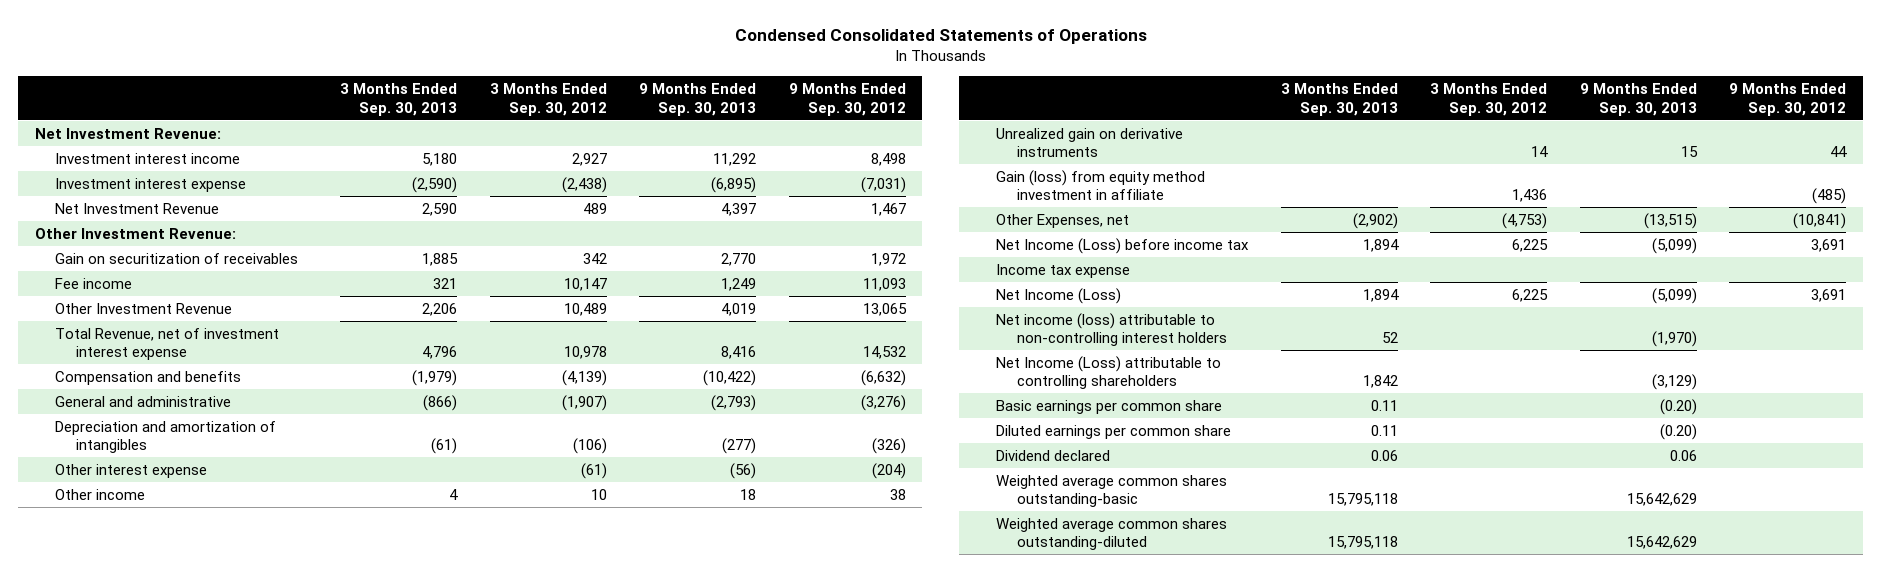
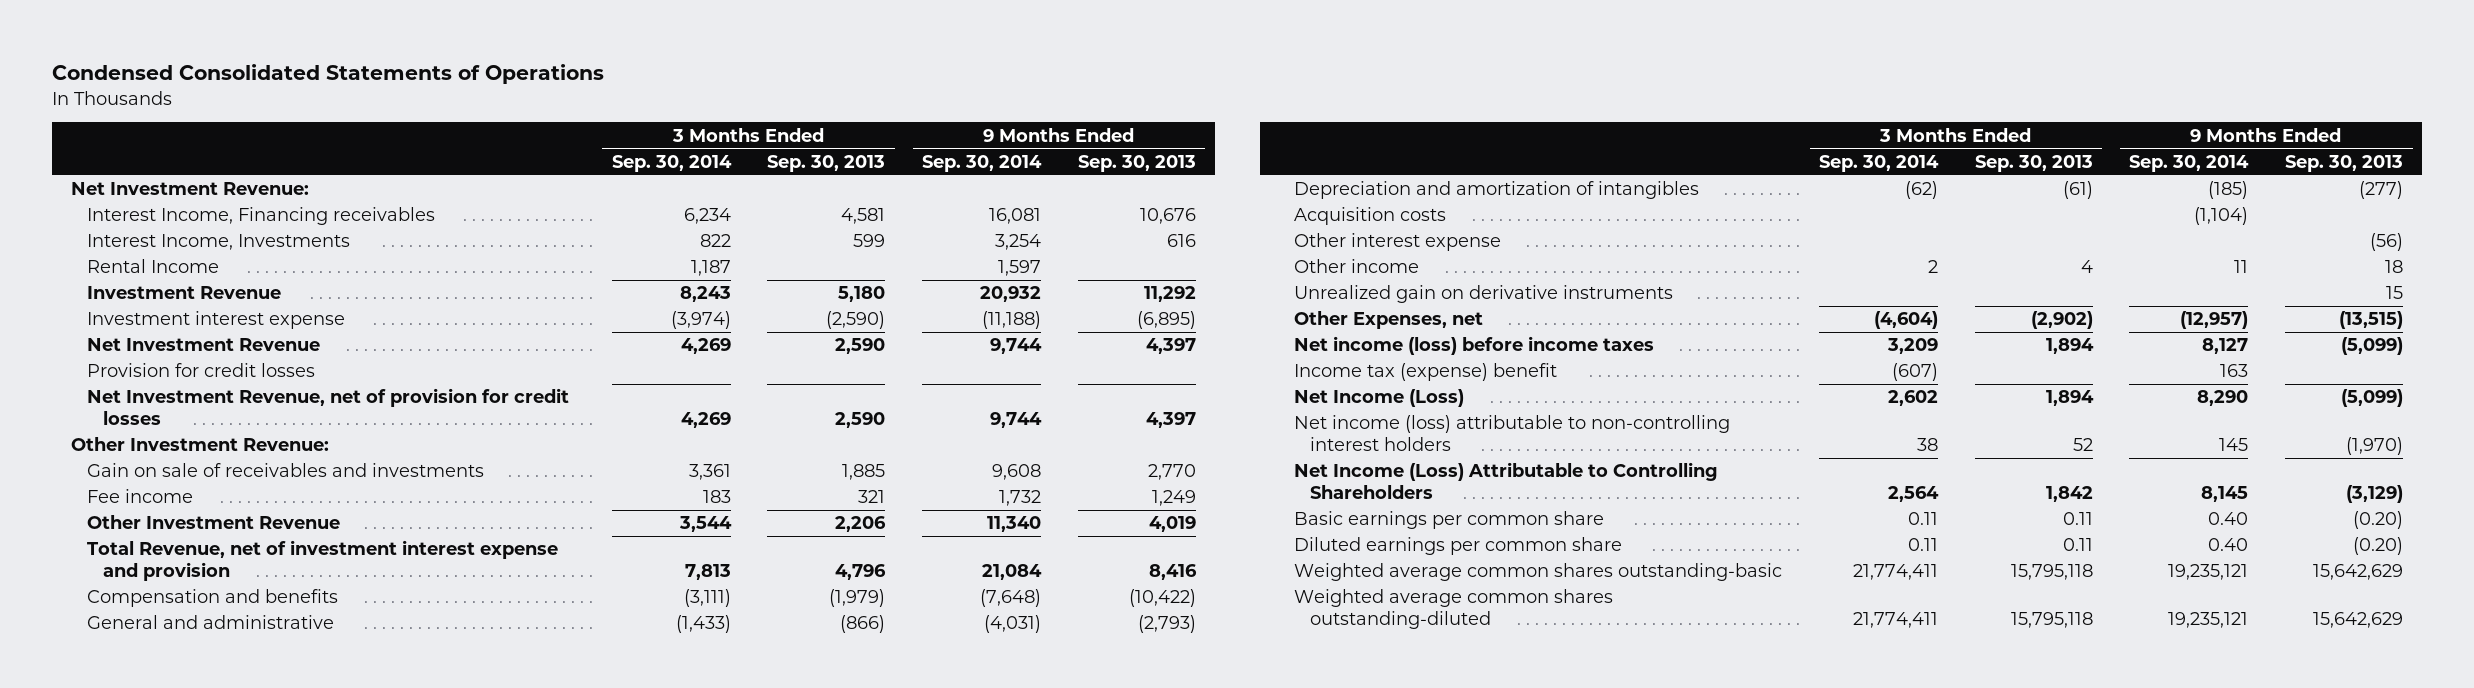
[489,83,607,116] 3 Months Ended Sep. 30, 2012 -> none
[788,83,906,116] 9 Months Ended Sep. 30, 2012 -> none
none -> [611,154,732,172] Sep. 30, 2014
none -> [922,154,1043,172] Sep. 30, 2014
none -> [86,207,435,226] Interest Income, Financing receivables
[55,152,241,164] Investment interest income -> [86,234,350,251] Interest Income, Investments
[421,152,457,166] 5,180 -> [853,234,886,248] 599
[713,152,757,166] 11,292 -> [1167,234,1197,248] 616
none -> [86,259,219,274] Rental Income
none -> [86,286,281,300] Investment Revenue
none -> [86,363,315,378] Provision for credit losses
none -> [86,388,569,425] Net Investment Revenue, net of provision for credit losses
[55,252,299,264] Gain on securitization of receivables -> [86,463,484,478] Gain on sale of receivables and investments
[55,327,280,361] Total Revenue, net of investment interest expense -> [86,540,558,581] Total Revenue, net of investment interest expense and provision
none -> [1293,207,1446,226] Acquisition costs
[996,169,1206,201] Gain (loss) from equity method investment in affiliate -> none
[996,237,1250,254] Net Income (Loss) before income tax -> [1293,336,1654,356] Net income (loss) before income taxes
[996,263,1131,278] Income tax expense -> [1293,363,1557,382] Income tax (expense) benefit
[996,355,1222,390] Net Income (Loss) attributable to controlling shareholders -> [1293,462,1718,499] Net Income (Loss) Attributable to Controlling Shareholders
[996,449,1111,461] Dividend declared -> none

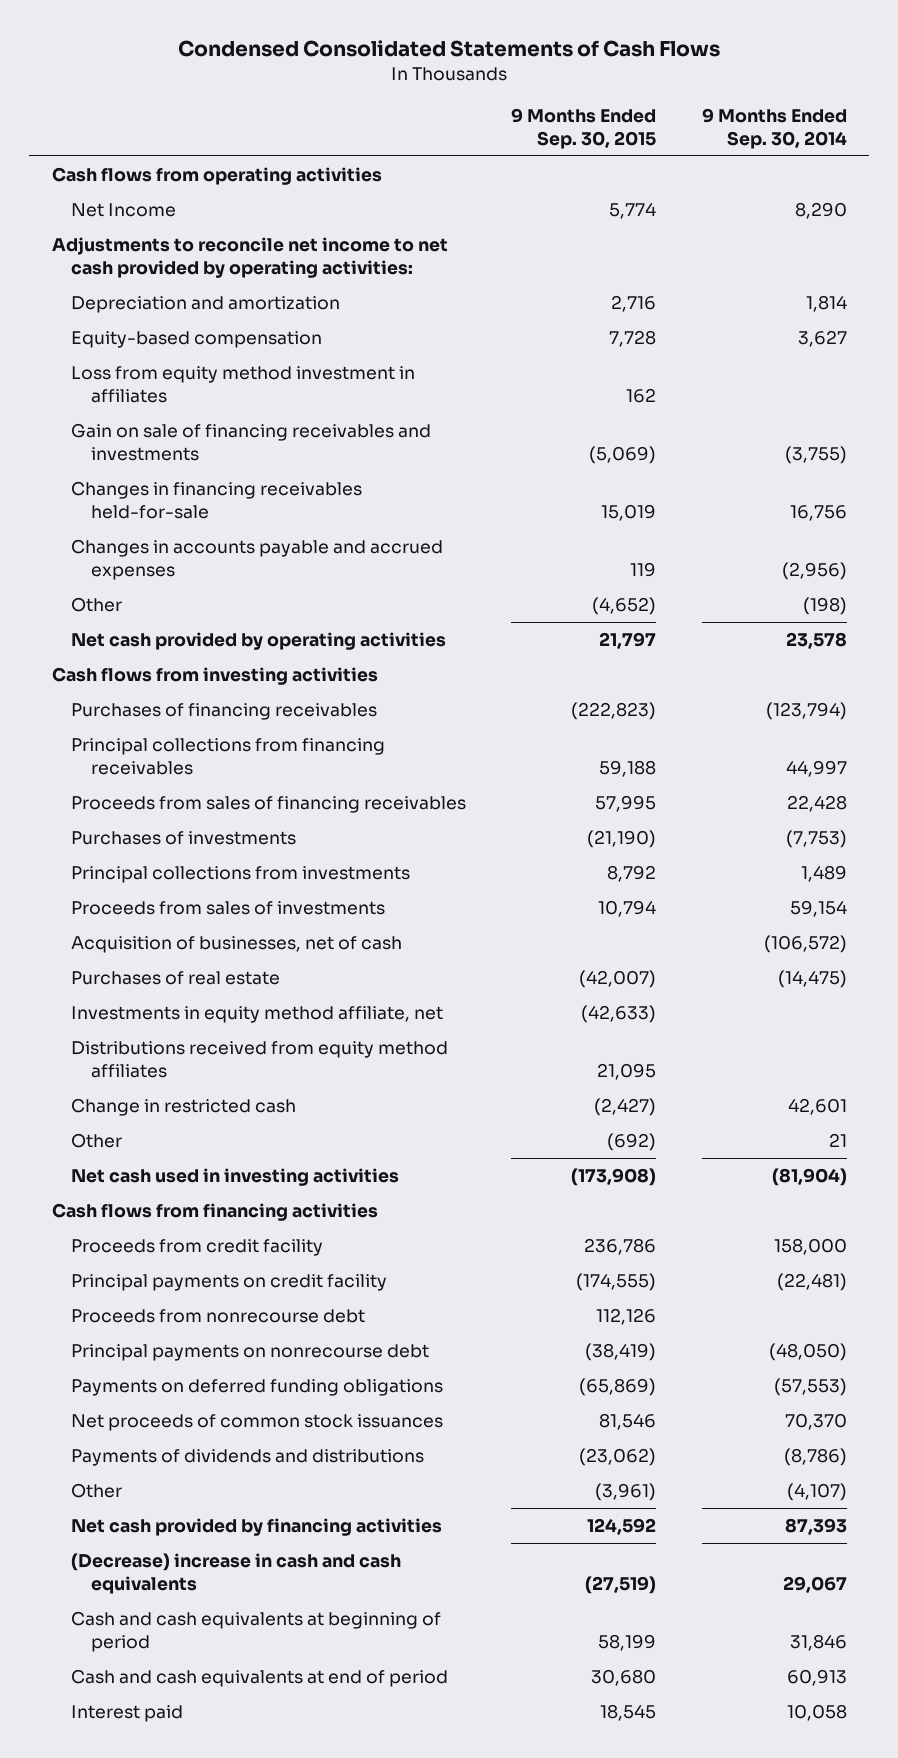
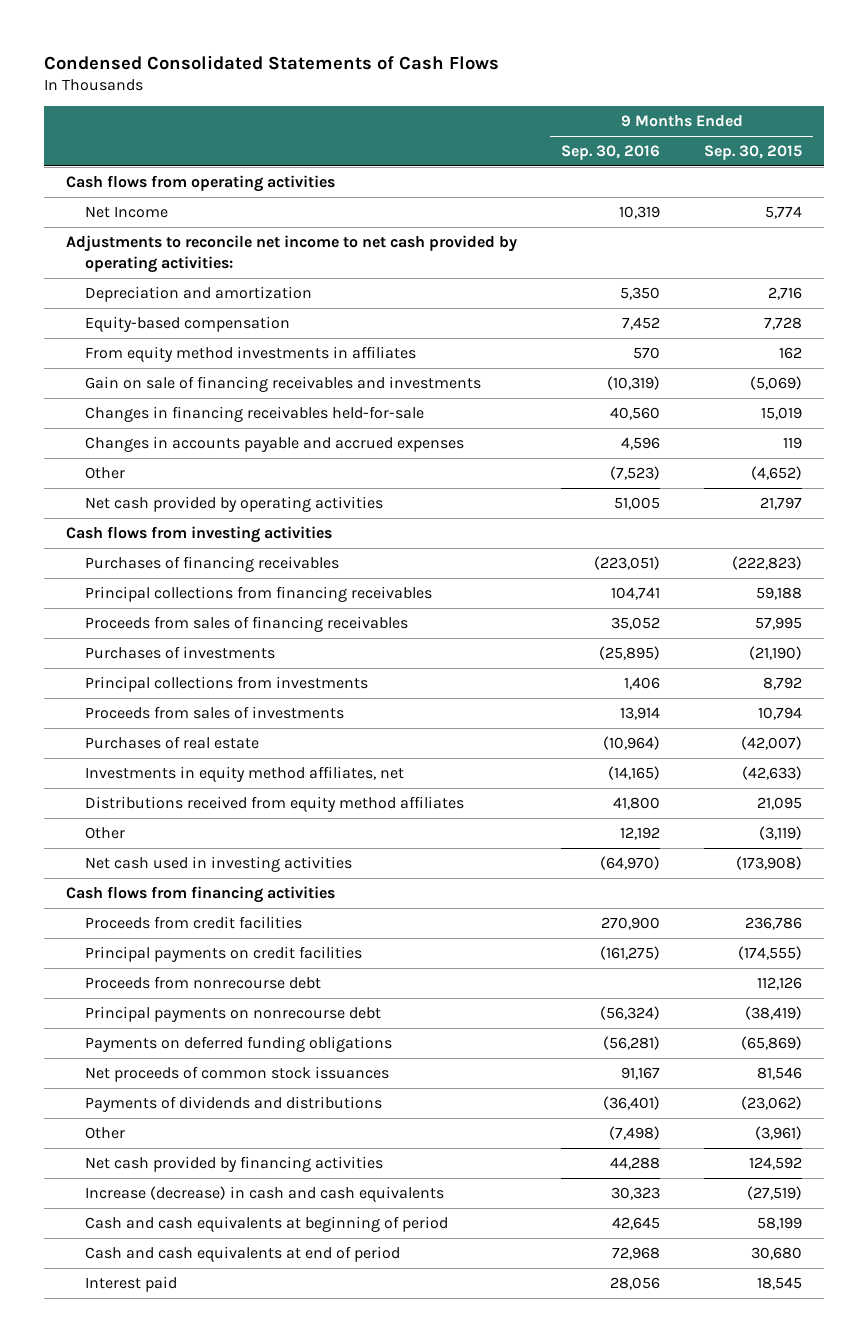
[701,108,847,149] 9 Months Ended Sep. 30, 2014 -> none
none -> [560,145,660,161] Sep. 30, 2016
[71,366,416,403] Loss from equity method investment in affiliates -> [85,345,417,362] From equity method investments in affiliates
[71,936,403,954] Acquisition of businesses, net of cash -> none
[71,1006,444,1024] Investments in equity method affiliate, net -> [85,765,405,782] Investments in equity method affiliates, net
[71,1098,297,1117] Change in restricted cash -> none
[607,1133,657,1152] (692) -> [759,825,803,840] (3,119)
[71,1239,324,1257] Proceeds from credit facility -> [85,915,303,929] Proceeds from credit facilities
[71,1274,388,1292] Principal payments on credit facility -> [85,945,363,962] Principal payments on credit facilities
[71,1553,402,1594] (Decrease) increase in cash and cash equivalents -> [85,1185,445,1202] Increase (decrease) in cash and cash equivalents

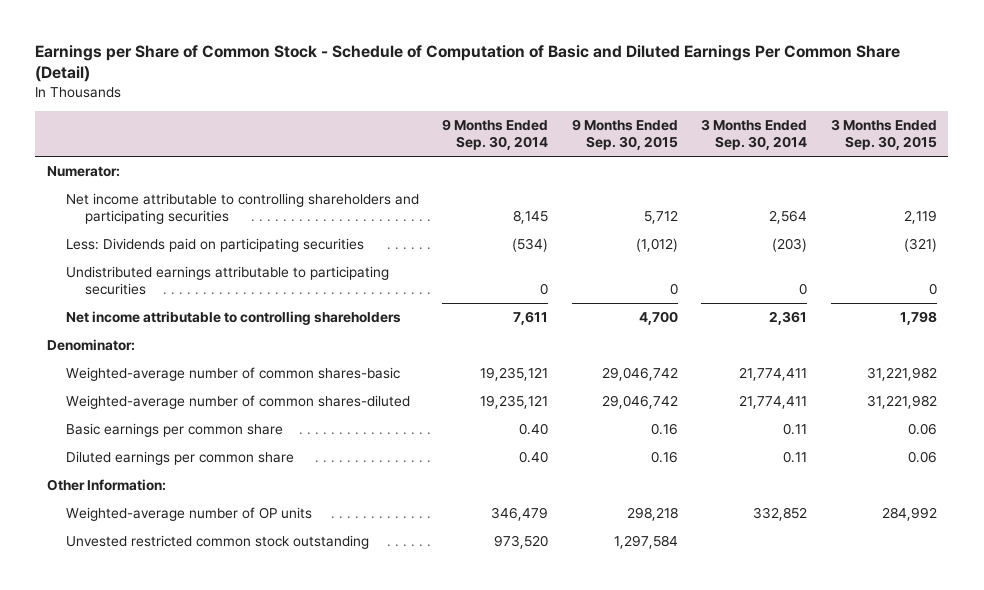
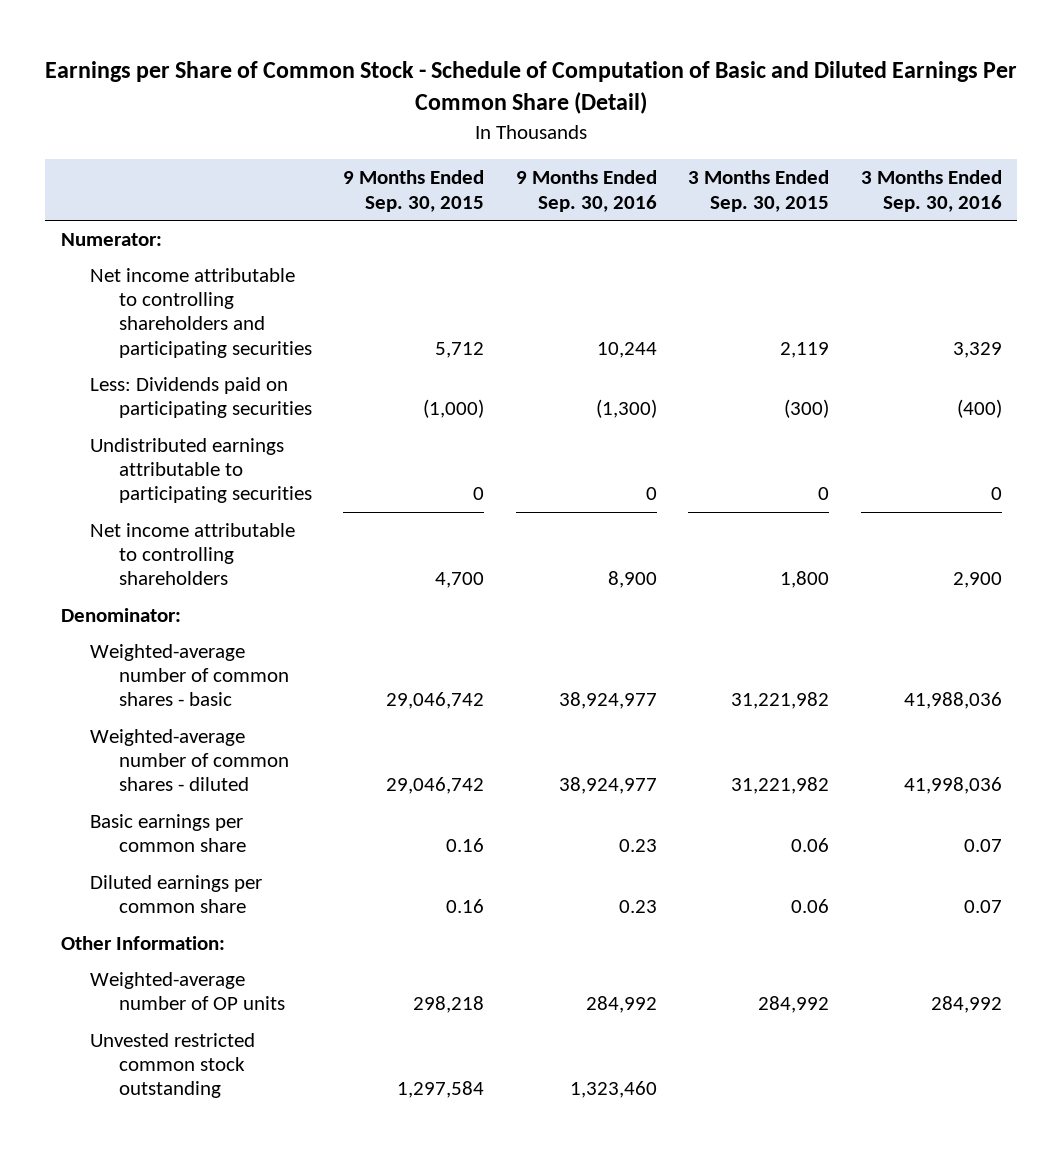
[442,118,549,151] 9 Months Ended Sep. 30, 2014 -> none
[701,118,808,151] 3 Months Ended Sep. 30, 2014 -> none
none -> [515,170,657,212] 9 Months Ended Sep. 30, 2016
none -> [860,170,1002,212] 3 Months Ended Sep. 30, 2016
[635,237,678,252] (1,012) -> [423,399,485,419] (1,000)
[903,237,937,252] (321) -> [784,399,830,419] (300)
[899,310,937,325] 1,798 -> [780,571,830,589] 1,800
[66,366,401,381] Weighted-average number of common shares-basic -> [90,643,290,707] Weighted-average number of common shares - basic
[66,394,411,409] Weighted-average number of common shares-diluted -> [90,728,290,792] Weighted-average number of common shares - diluted

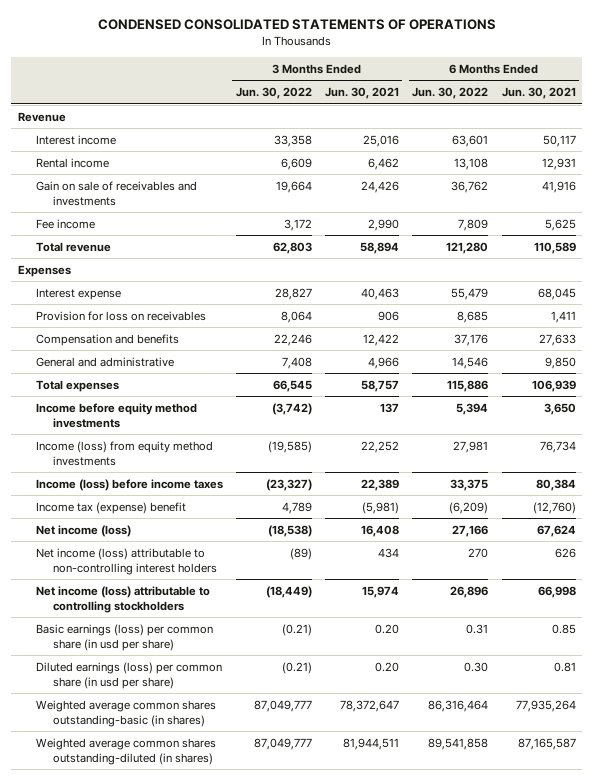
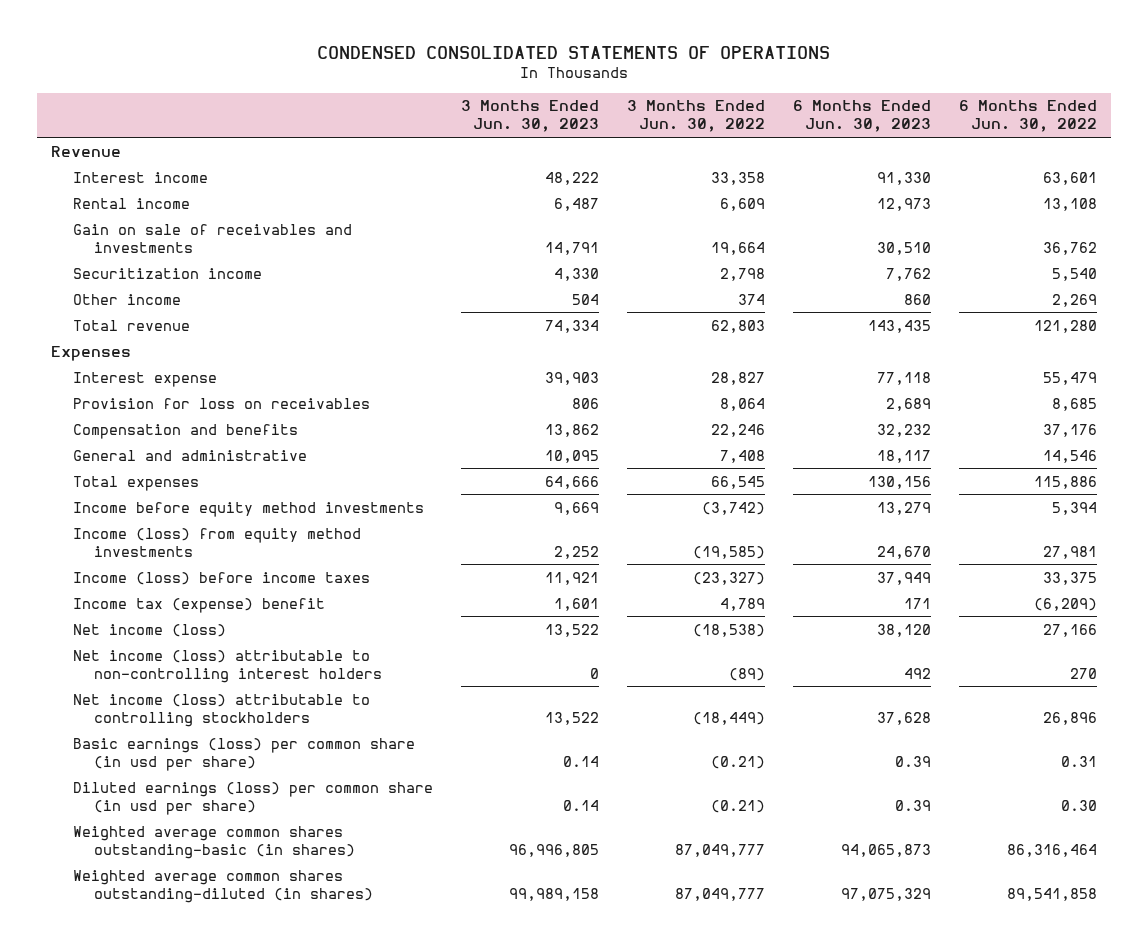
[325,87,400,100] Jun. 30, 2021 -> none
[501,87,576,100] Jun. 30, 2021 -> none
none -> [460,100,599,133] 3 Months Ended Jun. 30, 2023
none -> [792,100,931,133] 6 Months Ended Jun. 30, 2023
[35,218,95,229] Fee income -> none
none -> [72,267,262,279] Securitization income
none -> [72,293,181,305] Other income

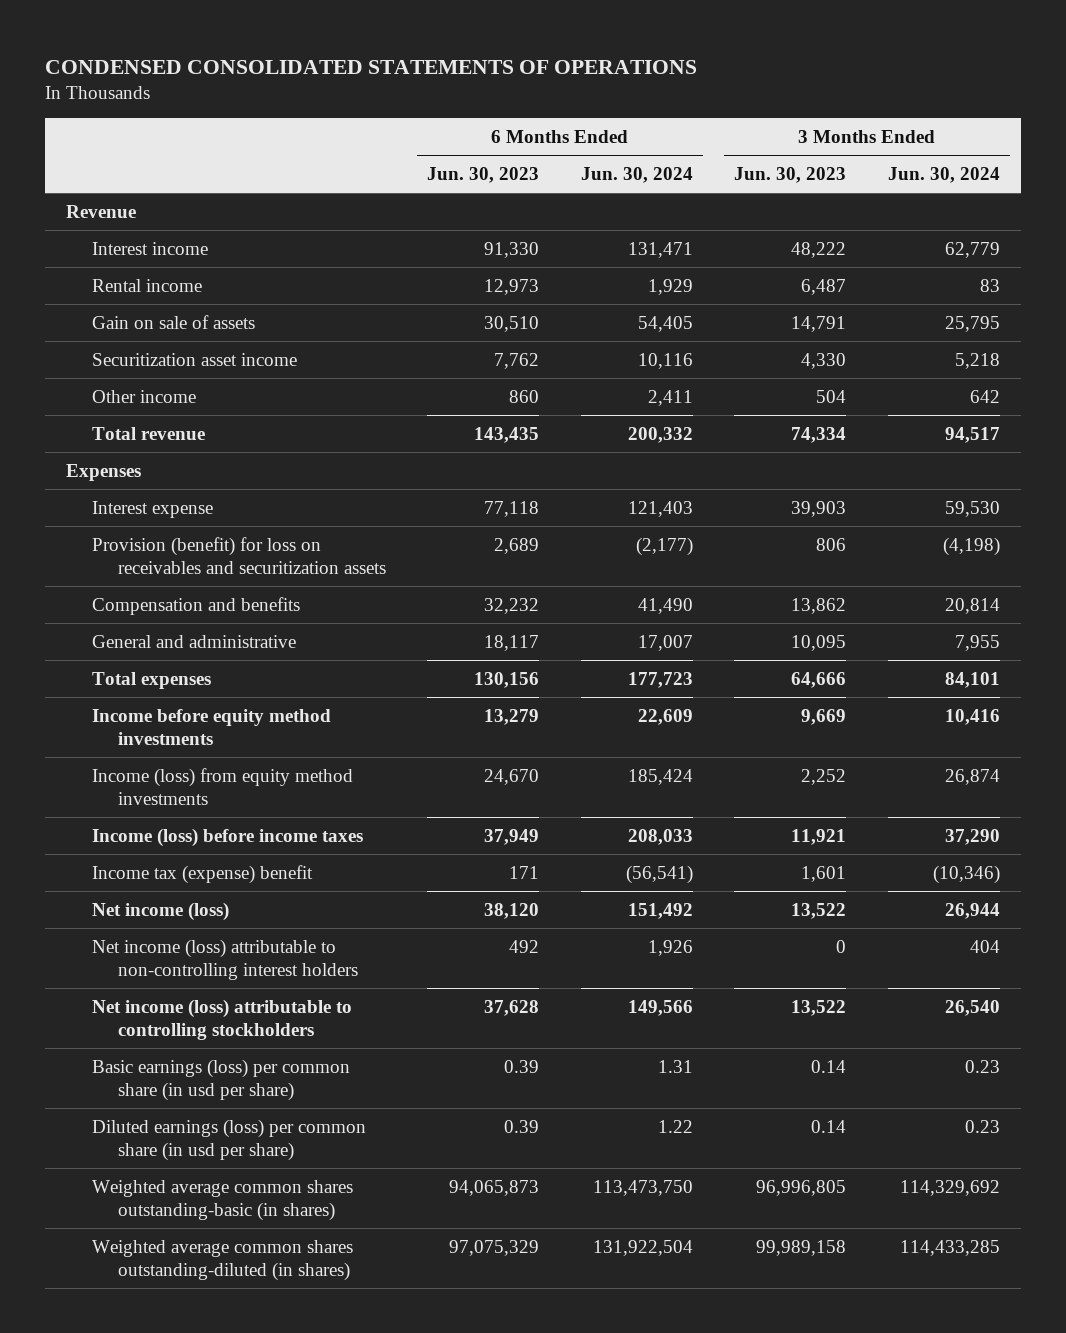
[626,100,765,133] 3 Months Ended Jun. 30, 2022 -> none
[958,100,1097,133] 6 Months Ended Jun. 30, 2022 -> none
none -> [580,166,693,183] Jun. 30, 2024
none -> [888,166,1001,183] Jun. 30, 2024
[72,223,352,253] Gain on sale of receivables and investments -> [91,314,255,329] Gain on sale of assets
[72,267,262,279] Securitization income -> [91,352,297,366] Securitization asset income
[72,397,370,409] Provision for loss on receivables -> [91,536,386,574] Provision (benefit) for loss on receivables and securitization assets

